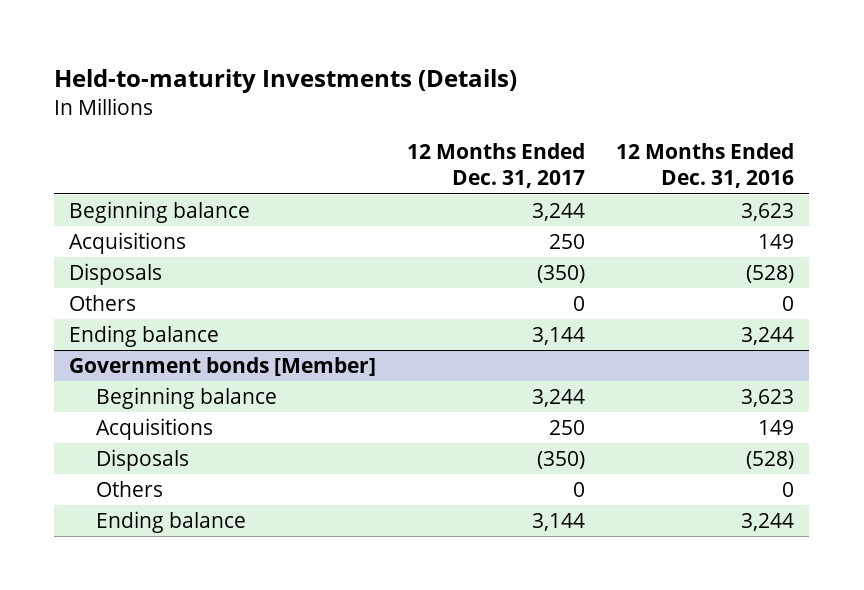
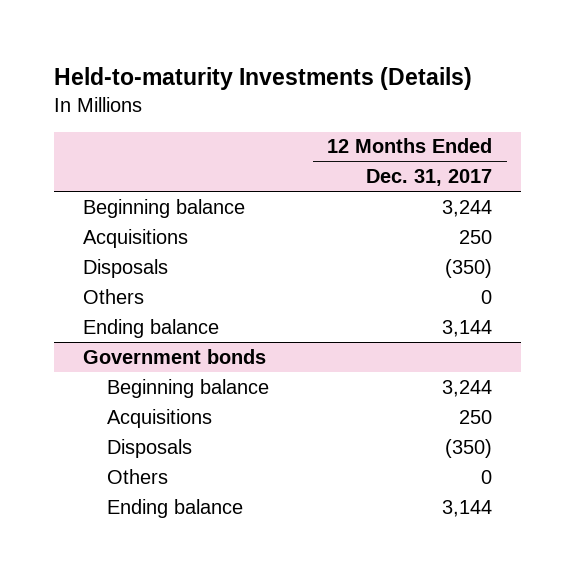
[616,143,795,189] 12 Months Ended Dec. 31, 2016 -> none
[69,357,377,377] Government bonds [Member] -> [82,348,266,364] Government bonds

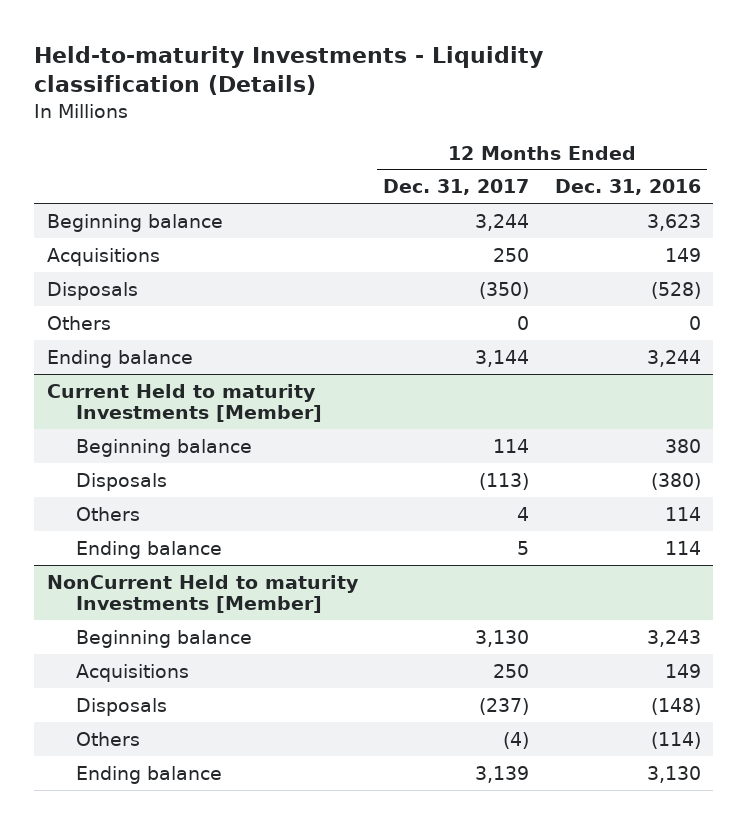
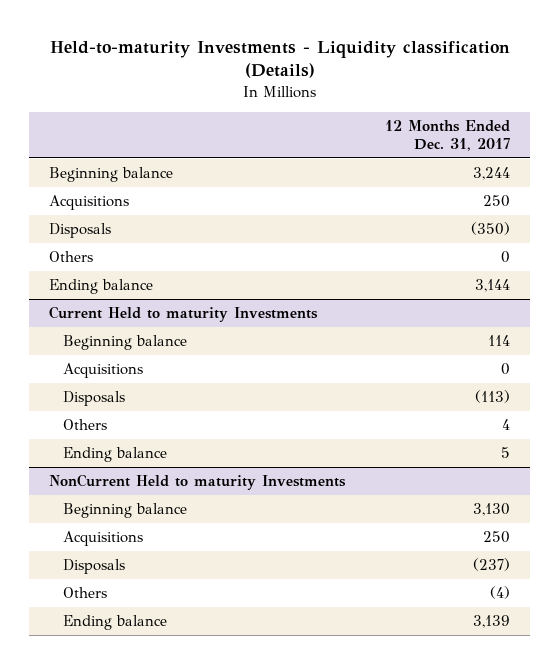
[554,179,701,196] Dec. 31, 2016 -> none
[47,383,323,423] Current Held to maturity Investments [Member] -> [49,306,319,323] Current Held to maturity Investments
none -> [62,363,143,379] Acquisitions
[47,574,360,614] NonCurrent Held to maturity Investments [Member] -> [49,474,347,491] NonCurrent Held to maturity Investments

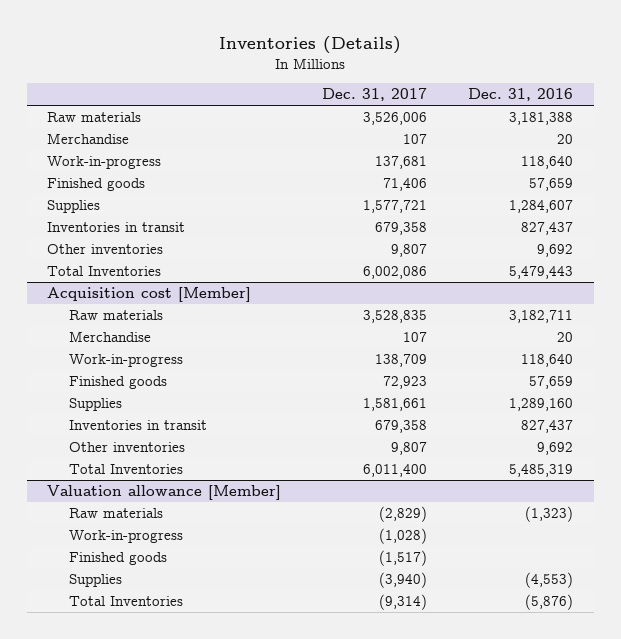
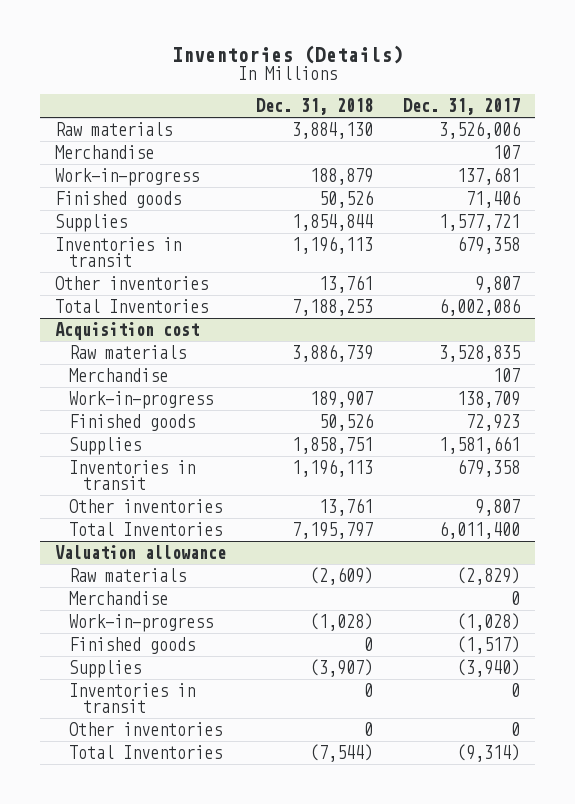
[468,88,574,102] Dec. 31, 2016 -> none
none -> [256,98,374,116] Dec. 31, 2018
[47,286,252,302] Acquisition cost [Member] -> [55,321,200,340] Acquisition cost
[47,484,282,500] Valuation allowance [Member] -> [55,544,227,559] Valuation allowance
none -> [69,590,169,605] Merchandise
none -> [69,682,196,714] Inventories in transit
none -> [69,721,223,736] Other inventories

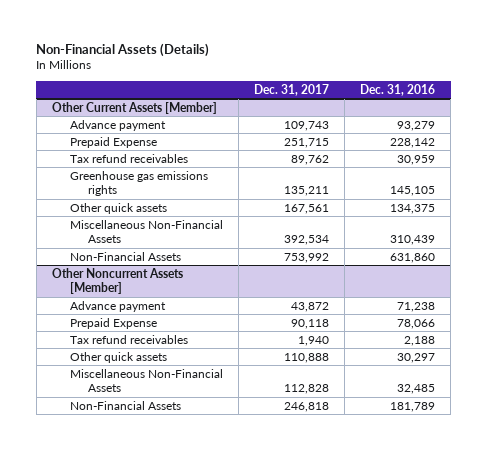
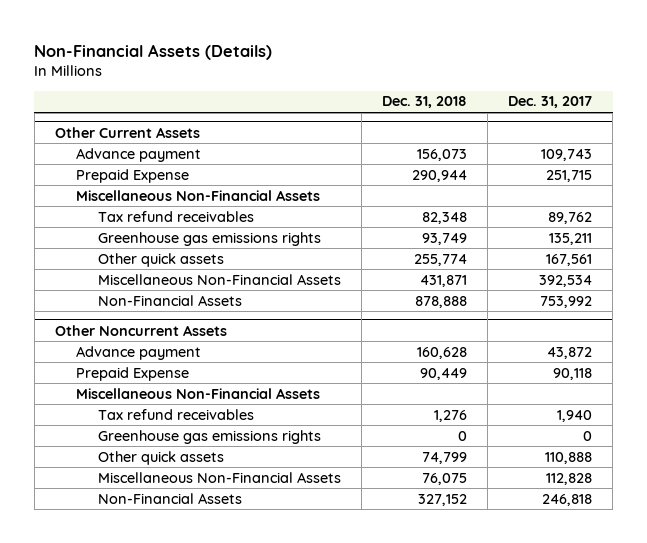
[360,83,436,96] Dec. 31, 2016 -> none
none -> [382,96,468,109] Dec. 31, 2018
[51,101,217,114] Other Current Assets [Member] -> [54,126,200,138] Other Current Assets
none -> [76,189,321,201] Miscellaneous Non-Financial Assets
[51,267,183,295] Other Noncurrent Assets [Member] -> [54,324,227,336] Other Noncurrent Assets
none -> [76,387,321,399] Miscellaneous Non-Financial Assets
none -> [97,429,321,444] Greenhouse gas emissions rights

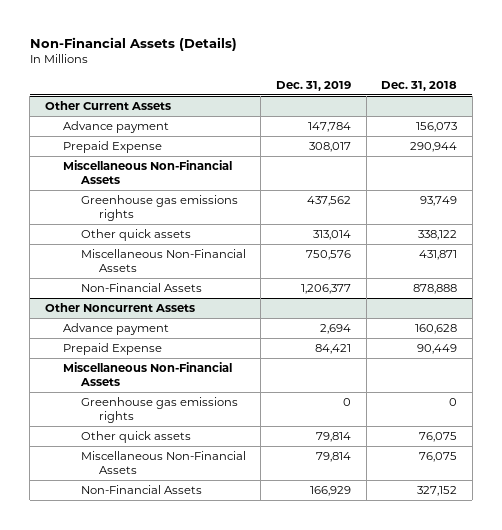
[508,96,593,109] Dec. 31, 2017 -> none
none -> [275,80,351,91] Dec. 31, 2019
[97,210,254,222] Tax refund receivables -> none
[414,253,468,266] 255,774 -> [418,229,458,240] 338,122
[97,408,254,420] Tax refund receivables -> none
[422,451,468,464] 74,799 -> [419,431,458,442] 76,075

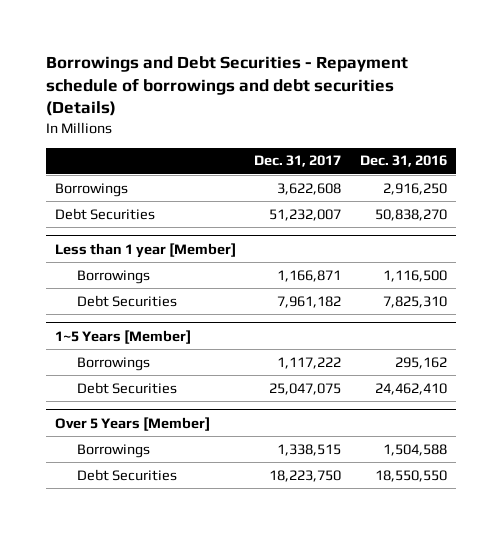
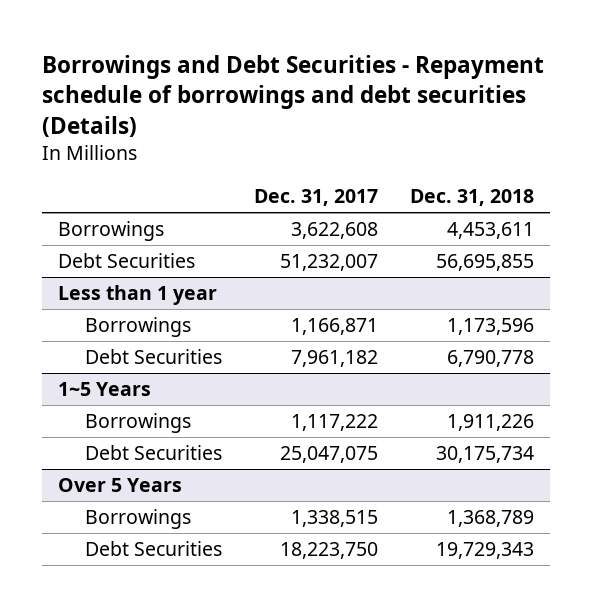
[359,155,447,168] Dec. 31, 2016 -> none
none -> [409,189,534,207] Dec. 31, 2018
[54,242,236,258] Less than 1 year [Member] -> [58,285,218,306] Less than 1 year
[54,329,191,344] 1~5 Years [Member] -> [58,382,152,397] 1~5 Years
[54,416,210,431] Over 5 Years [Member] -> [58,478,183,493] Over 5 Years

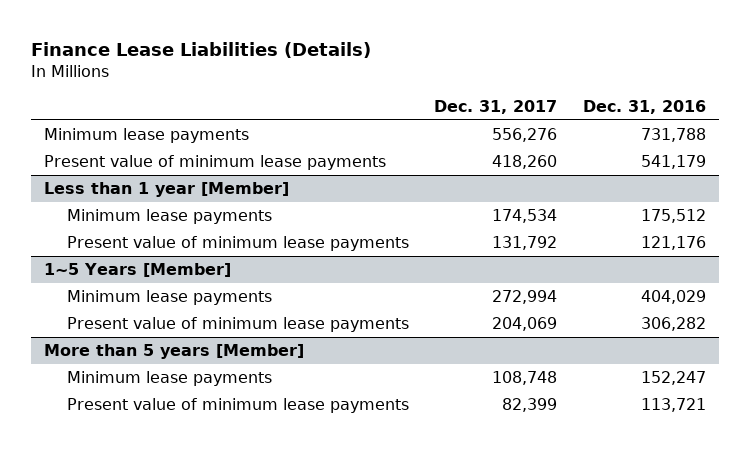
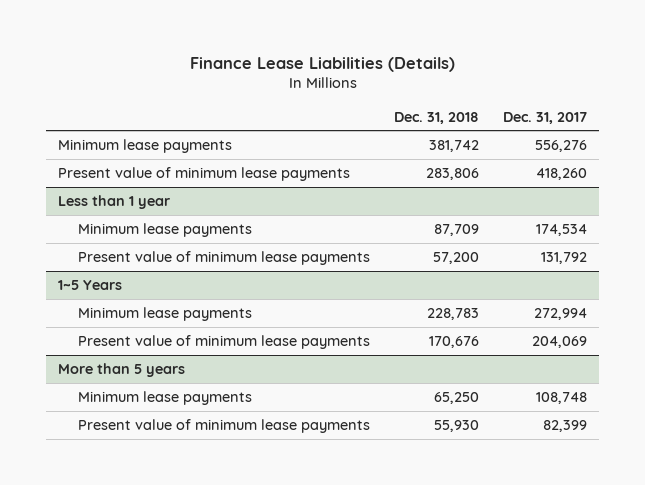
[582,99,706,114] Dec. 31, 2016 -> none
none -> [394,111,480,124] Dec. 31, 2018
[44,182,290,198] Less than 1 year [Member] -> [58,194,171,209] Less than 1 year
[44,263,232,278] 1~5 Years [Member] -> [58,279,123,290] 1~5 Years
[44,344,305,360] More than 5 years [Member] -> [58,362,186,377] More than 5 years

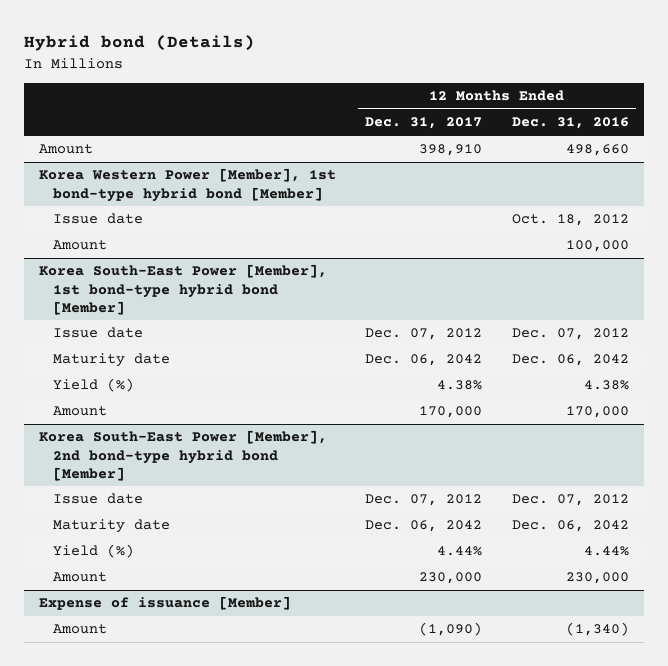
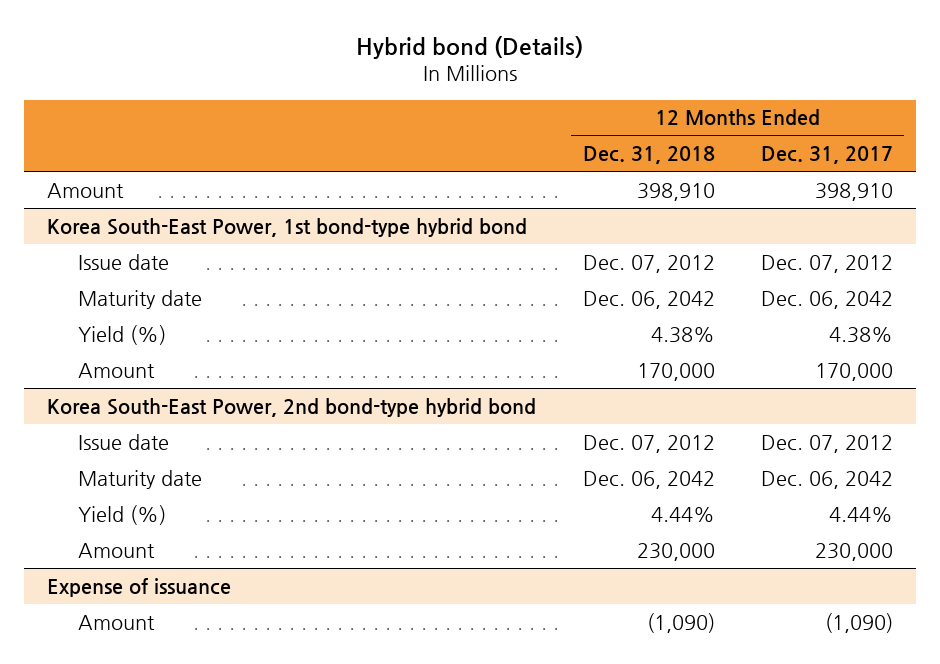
[511,117,629,130] Dec. 31, 2016 -> none
none -> [582,146,715,165] Dec. 31, 2018
[38,168,336,202] Korea Western Power [Member], 1st bond-type hybrid bond [Member] -> none
[52,213,143,225] Issue date -> none
[52,240,107,251] Amount -> none
[38,264,327,315] Korea South-East Power [Member], 1st bond-type hybrid bond [Member] -> [47,217,528,237] Korea South-East Power, 1st bond-type hybrid bond
[38,430,327,481] Korea South-East Power [Member], 2nd bond-type hybrid bond [Member] -> [47,397,537,417] Korea South-East Power, 2nd bond-type hybrid bond
[38,596,291,611] Expense of issuance [Member] -> [47,577,232,597] Expense of issuance

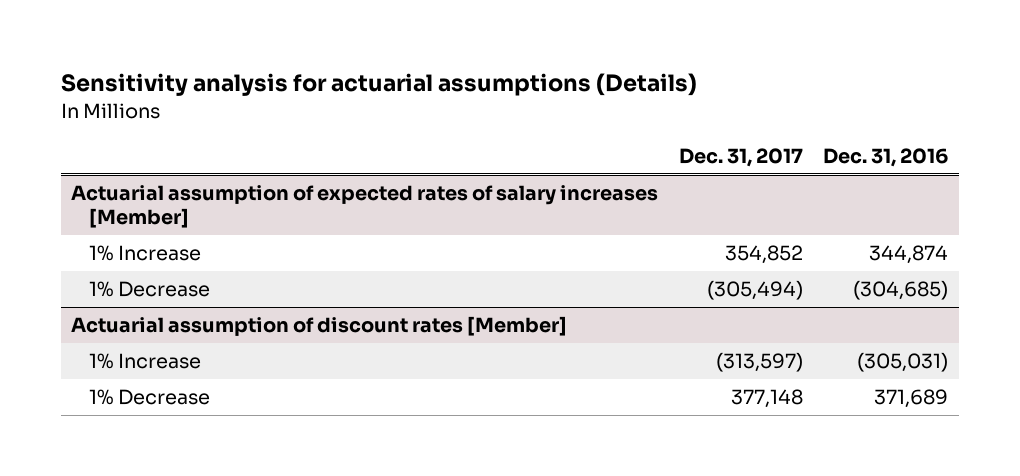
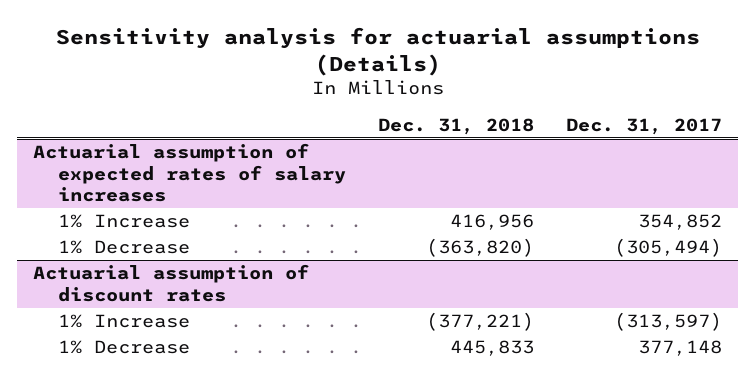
[823,147,949,167] Dec. 31, 2016 -> none
none -> [378,117,535,135] Dec. 31, 2018
[71,185,659,229] Actuarial assumption of expected rates of salary increases [Member] -> [32,143,346,203] Actuarial assumption of expected rates of salary increases
[71,316,568,337] Actuarial assumption of discount rates [Member] -> [32,264,309,302] Actuarial assumption of discount rates

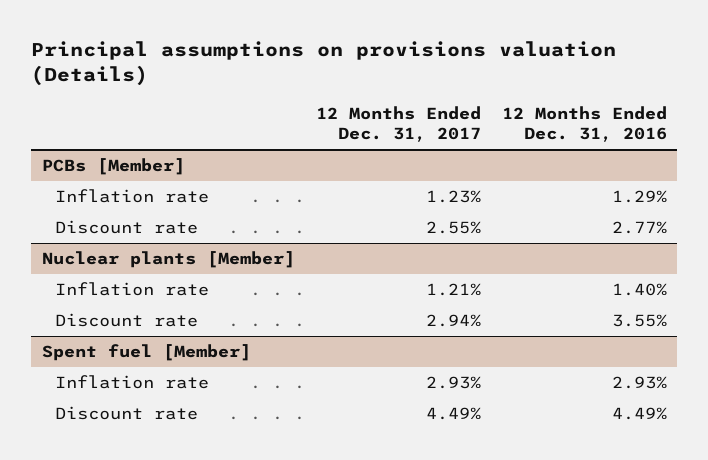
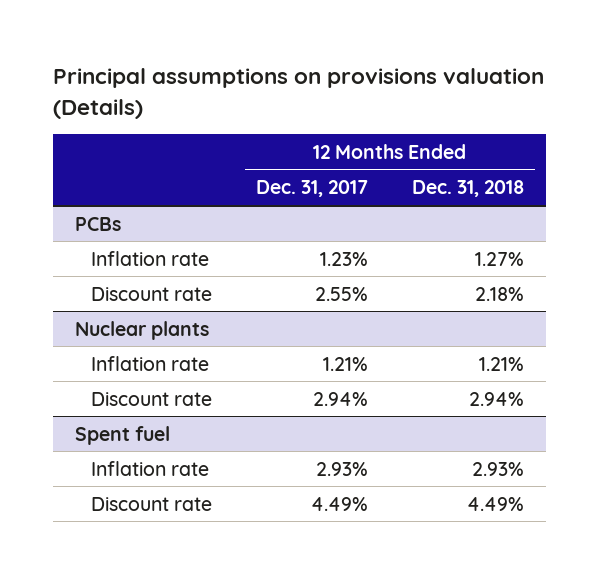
[501,105,667,143] 12 Months Ended Dec. 31, 2016 -> none
none -> [412,180,525,198] Dec. 31, 2018
[41,158,185,176] PCBs [Member] -> [75,216,122,231] PCBs
[41,251,295,269] Nuclear plants [Member] -> [75,320,210,340] Nuclear plants
[41,344,251,362] Spent fuel [Member] -> [75,425,171,445] Spent fuel

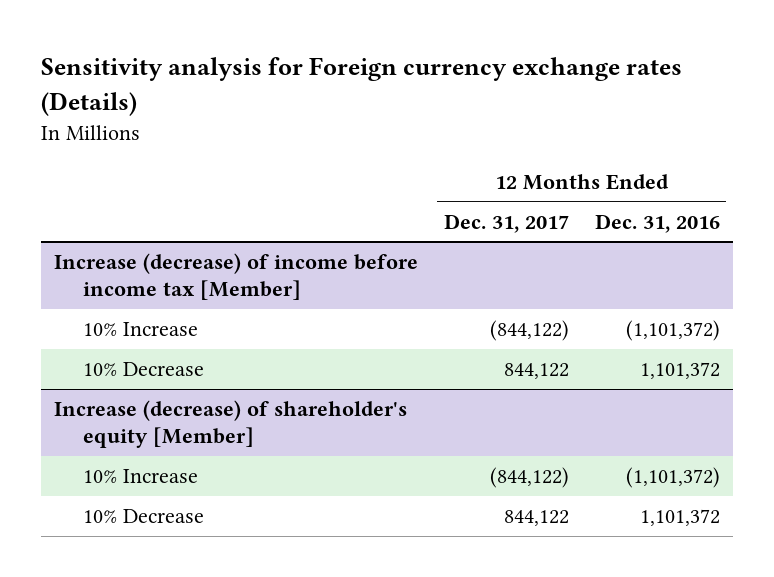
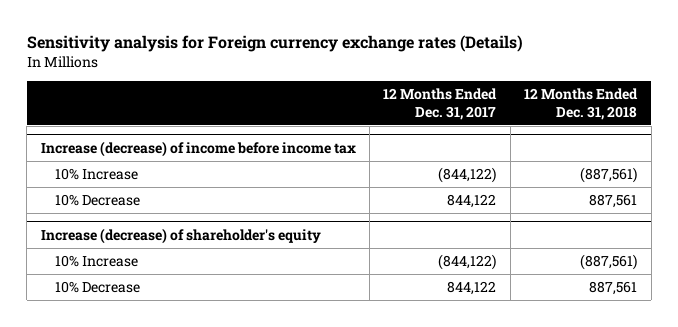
[594,213,720,233] Dec. 31, 2016 -> none
none -> [524,88,639,120] 12 Months Ended Dec. 31, 2018
[53,253,418,301] Increase (decrease) of income before income tax [Member] -> [40,140,356,157] Increase (decrease) of income before income tax
[53,400,407,449] Increase (decrease) of shareholder's equity [Member] -> [40,227,321,244] Increase (decrease) of shareholder's equity

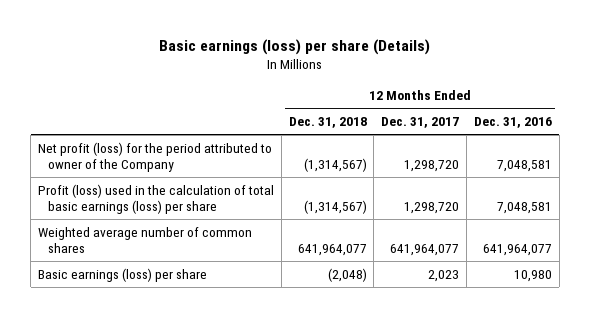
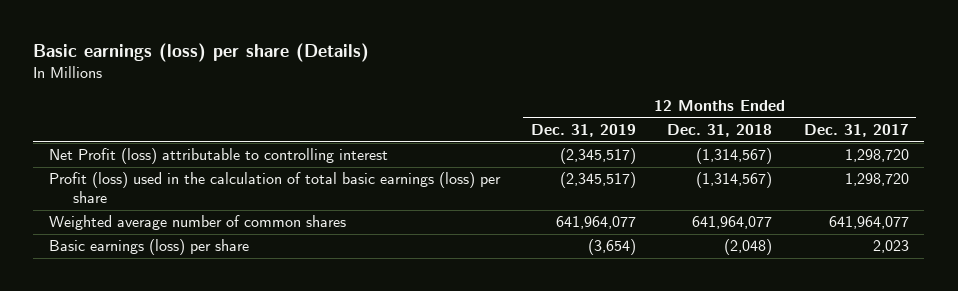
[473,116,552,128] Dec. 31, 2016 -> none
none -> [531,123,637,137] Dec. 31, 2019
[37,141,272,172] Net profit (loss) for the period attributed to owner of the Company -> [49,148,389,165] Net Profit (loss) attributable to controlling interest

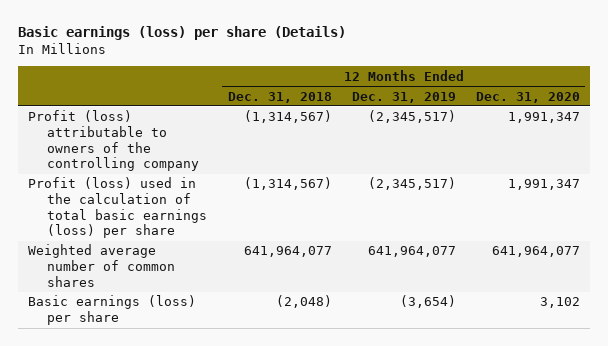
[803,123,909,137] Dec. 31, 2017 -> none
none -> [476,91,581,103] Dec. 31, 2020
[49,148,389,165] Net Profit (loss) attributable to controlling interest -> [28,110,200,172] Profit (loss) attributable to owners of the controlling company

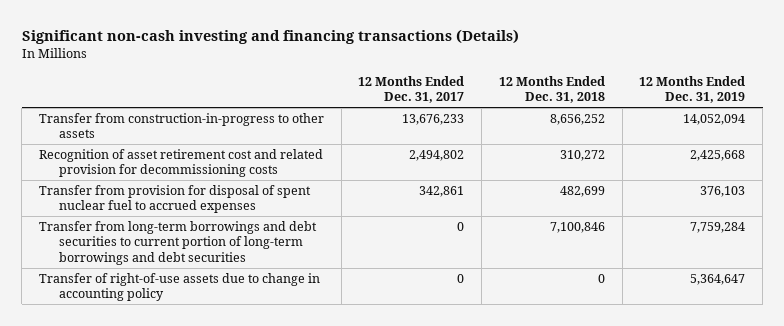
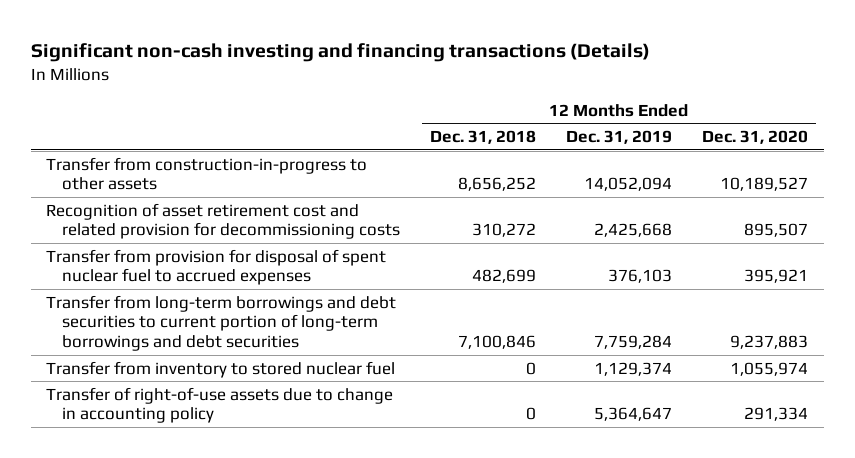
[358,75,465,104] 12 Months Ended Dec. 31, 2017 -> none
none -> [702,130,809,145] Dec. 31, 2020
none -> [46,360,396,378] Transfer from inventory to stored nuclear fuel

